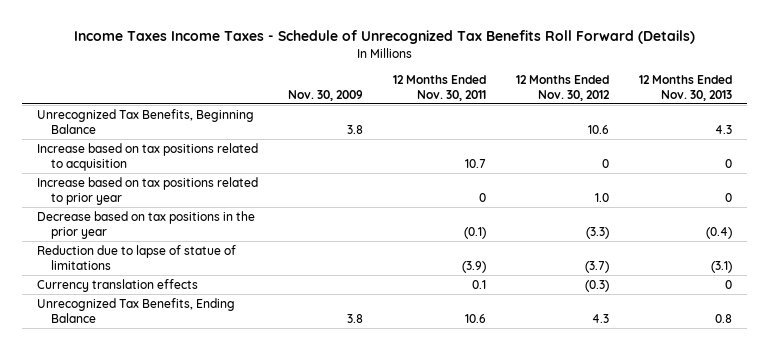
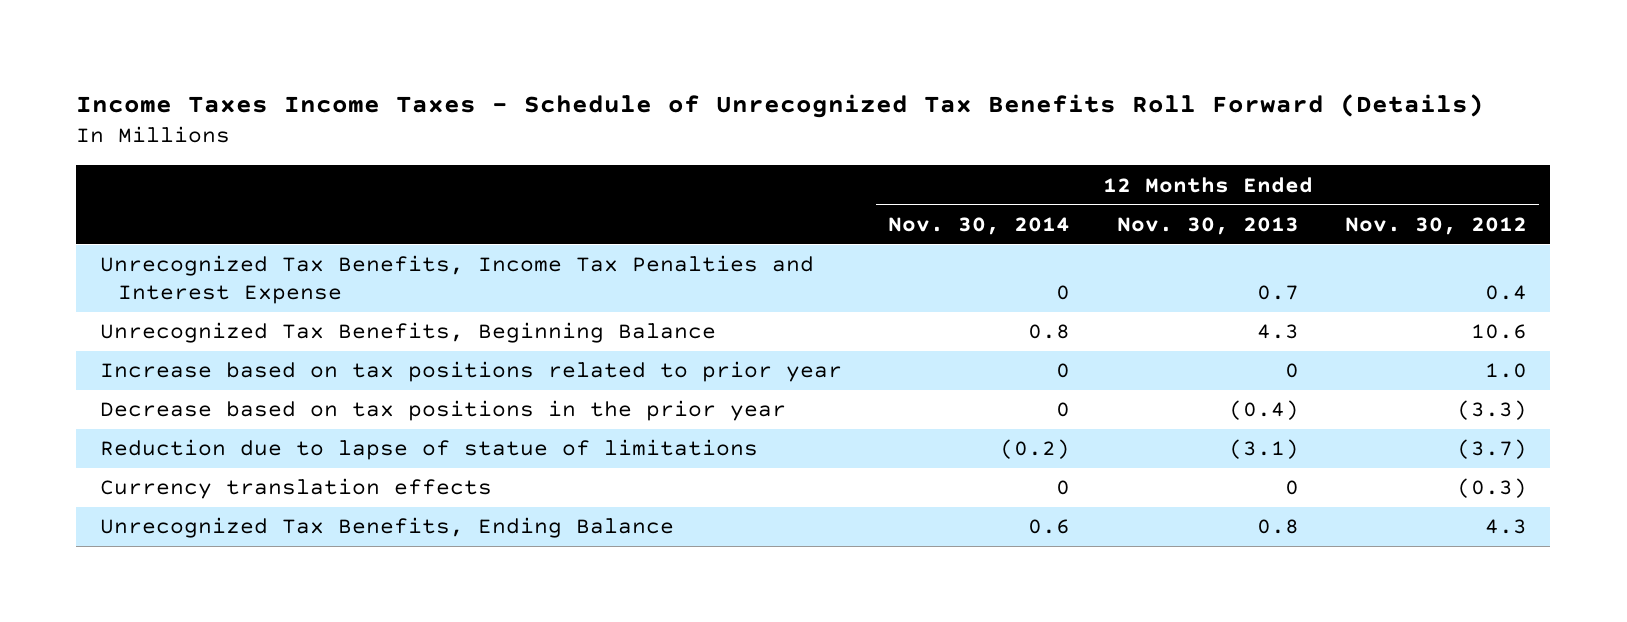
[288,89,364,101] Nov. 30, 2009 -> none
[393,74,487,101] 12 Months Ended Nov. 30, 2011 -> none
none -> [888,216,1071,235] Nov. 30, 2014
none -> [99,255,814,305] Unrecognized Tax Benefits, Income Tax Penalties and Interest Expense
[37,143,259,171] Increase based on tax positions related to acquisition -> none

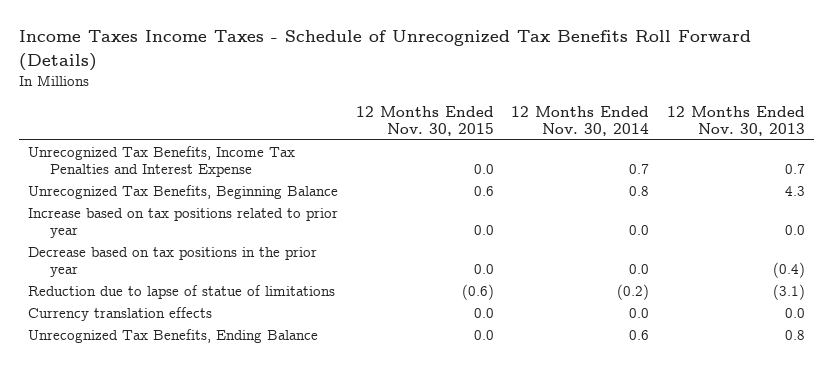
[1345,216,1528,235] Nov. 30, 2012 -> none
none -> [355,105,494,137] 12 Months Ended Nov. 30, 2015
[1056,285,1071,301] 0 -> [629,164,650,175] 0.7
[1056,363,1071,379] 0 -> [629,225,650,236] 0.0
[1284,363,1299,379] 0 -> [784,225,805,236] 0.0
[1056,402,1071,418] 0 -> [629,264,650,275] 0.0
[1056,480,1071,496] 0 -> [629,308,650,319] 0.0
[1284,480,1299,496] 0 -> [784,308,805,319] 0.0

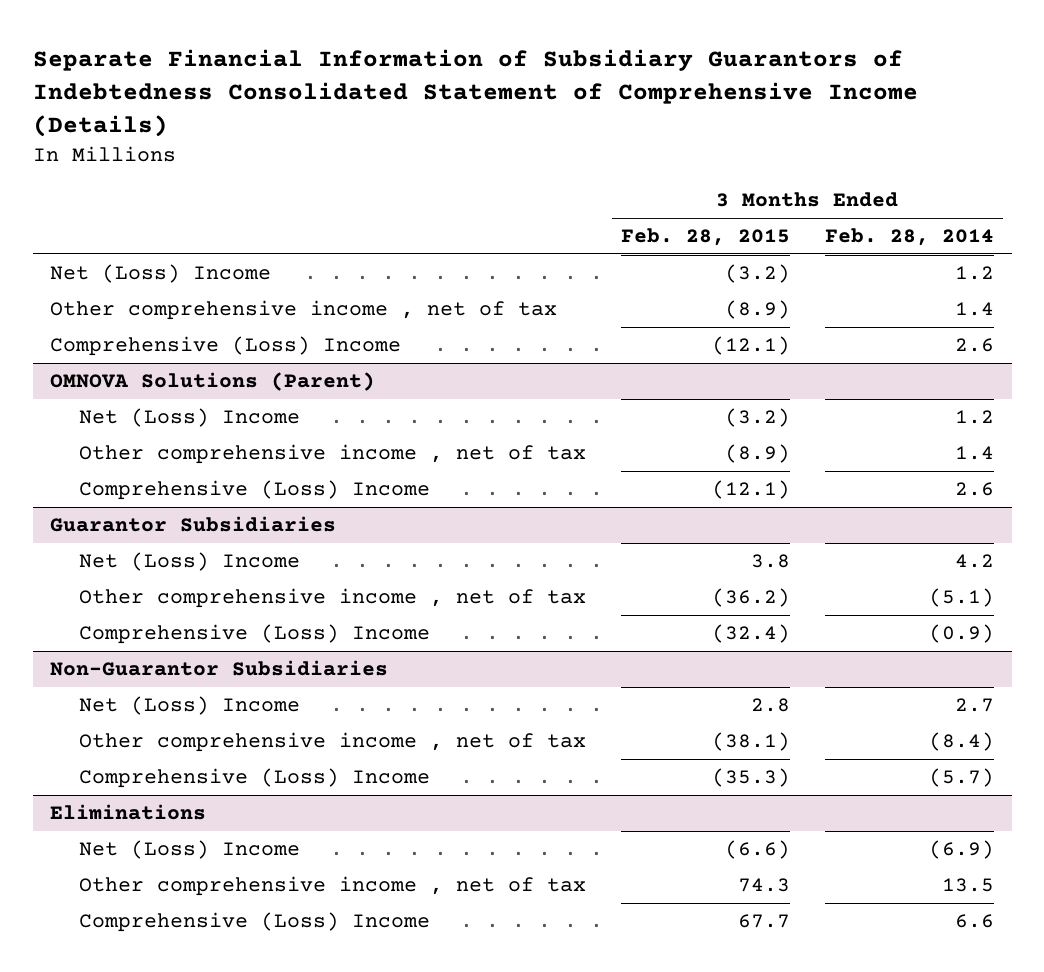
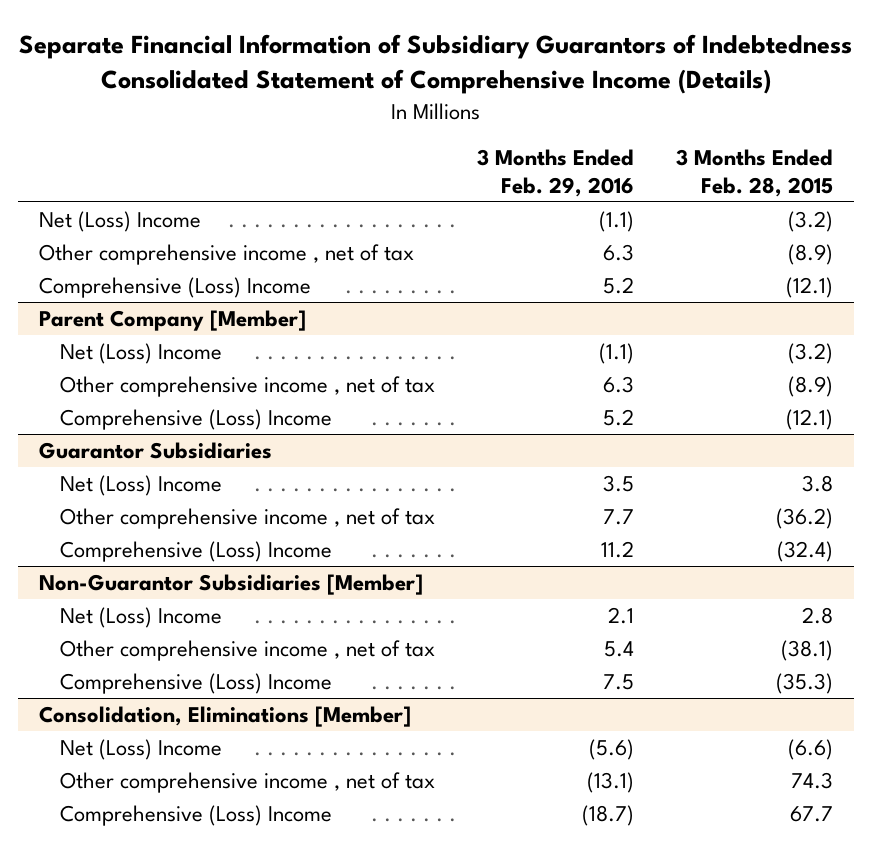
[824,228,994,247] Feb. 28, 2014 -> none
none -> [477,149,635,197] 3 Months Ended Feb. 29, 2016
[50,372,376,392] OMNOVA Solutions (Parent) -> [39,310,307,332] Parent Company [Member]
[50,660,389,677] Non-Guarantor Subsidiaries -> [39,574,424,596] Non-Guarantor Subsidiaries [Member]
[50,804,207,821] Eliminations -> [39,706,412,728] Consolidation, Eliminations [Member]

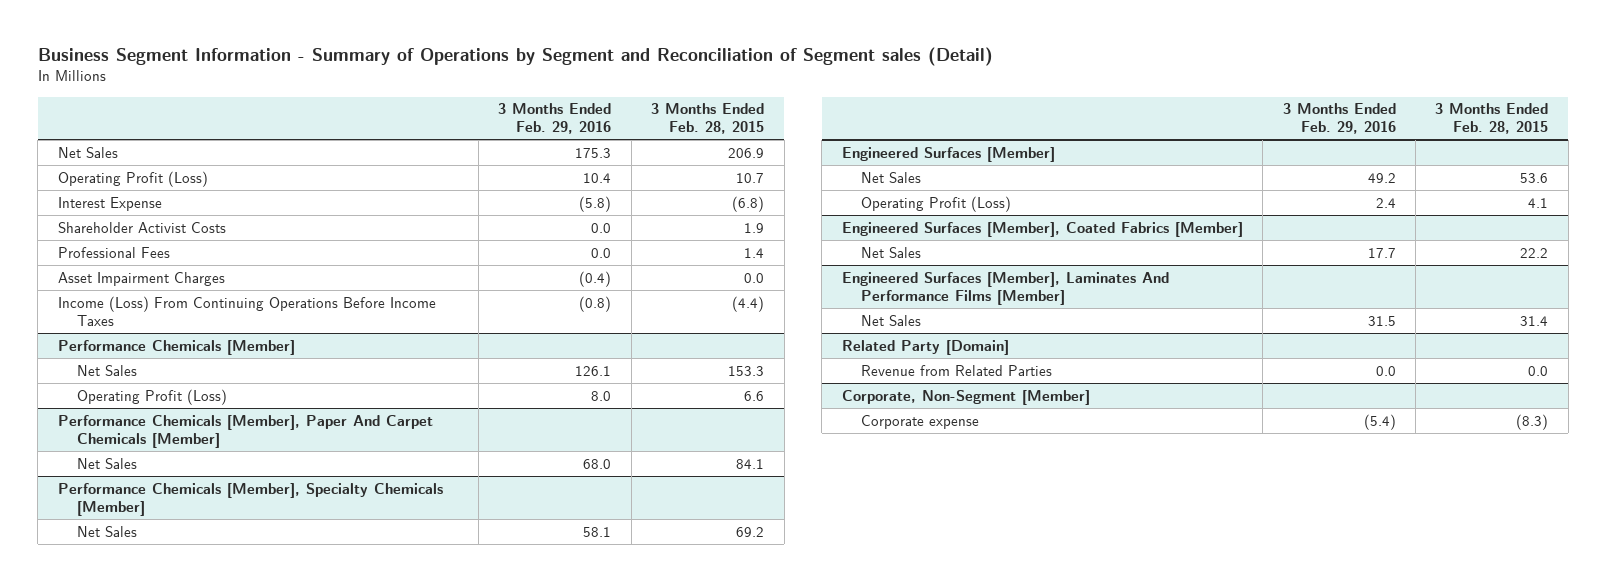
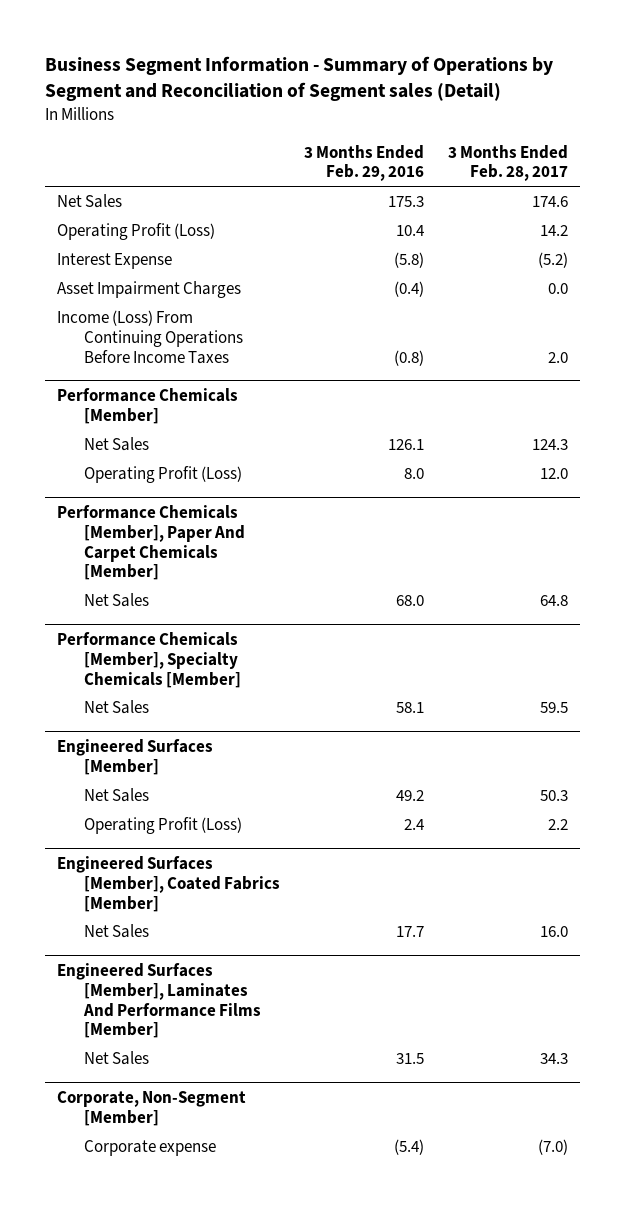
[651,103,765,135] 3 Months Ended Feb. 28, 2015 -> none
none -> [447,144,568,182] 3 Months Ended Feb. 28, 2017
[57,221,226,233] Shareholder Activist Costs -> none
[57,246,170,258] Professional Fees -> none
[841,339,1009,355] Related Party [Domain] -> none
[861,364,1053,376] Revenue from Related Parties -> none

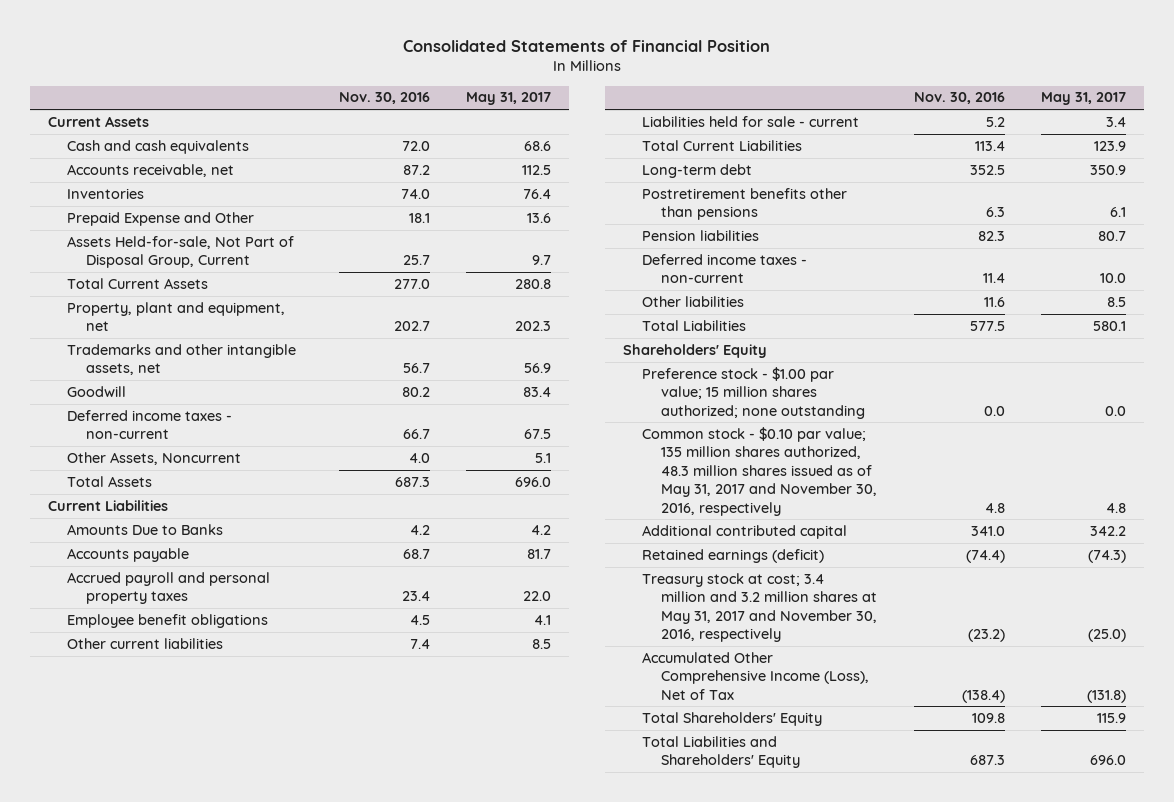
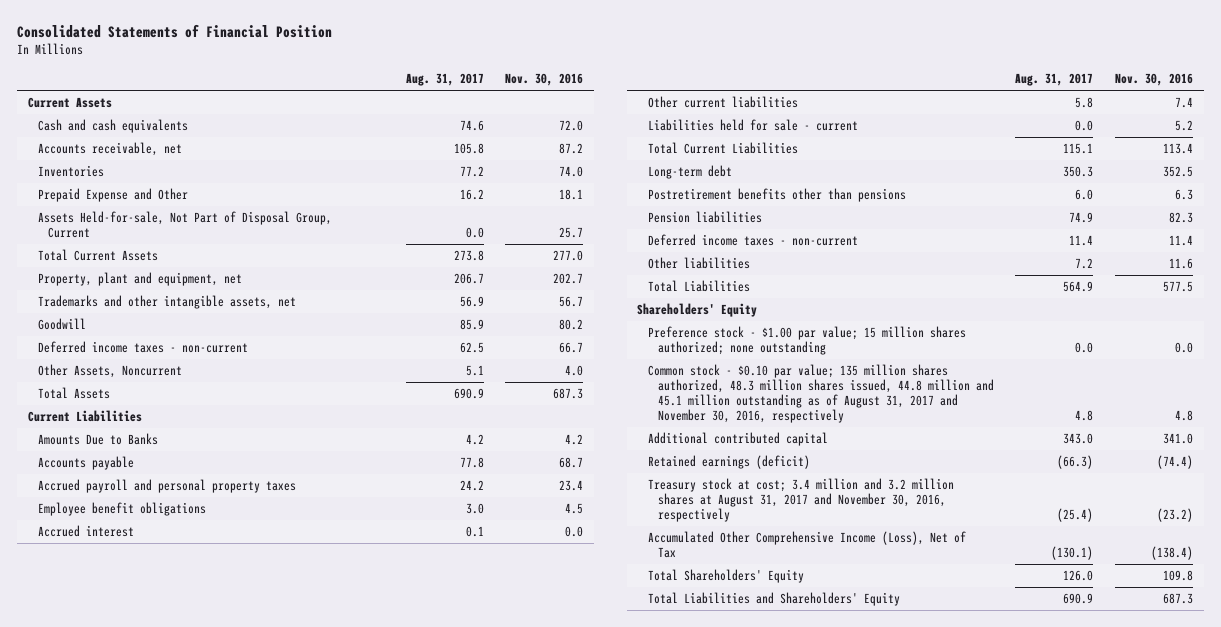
[465,92,551,106] May 31, 2017 -> none
none -> [405,73,484,87] Aug. 31, 2017
none -> [37,524,134,537] Accrued interest
[642,426,878,516] Common stock - $0.10 par value; 135 million shares authorized, 48.3 million shares issued as of May 31, 2017 and November 30, 2016, respectively -> [647,363,994,423] Common stock - $0.10 par value; 135 million shares authorized, 48.3 million shares issued, 44.8 million and 45.1 million outstanding as of August 31, 2017 and November 30, 2016, respectively
[642,572,878,643] Treasury stock at cost; 3.4 million and 3.2 million shares at May 31, 2017 and November 30, 2016, respectively -> [647,477,954,522] Treasury stock at cost; 3.4 million and 3.2 million shares at August 31, 2017 and November 30, 2016, respectively

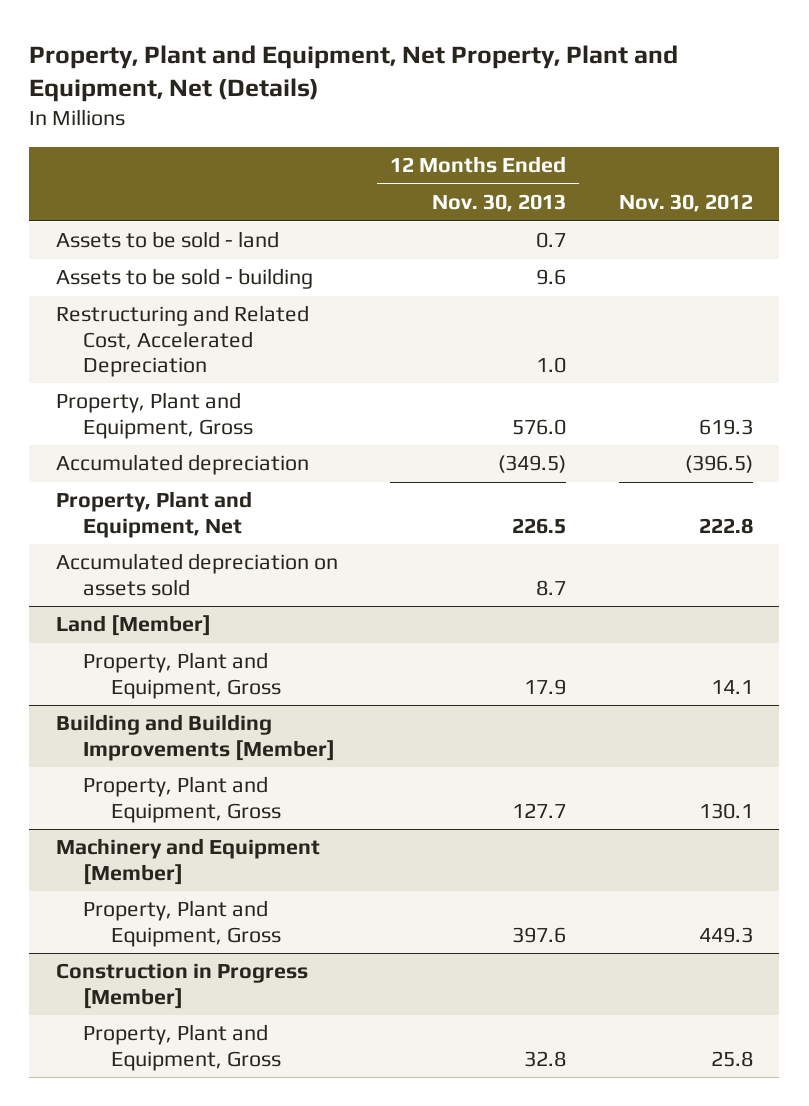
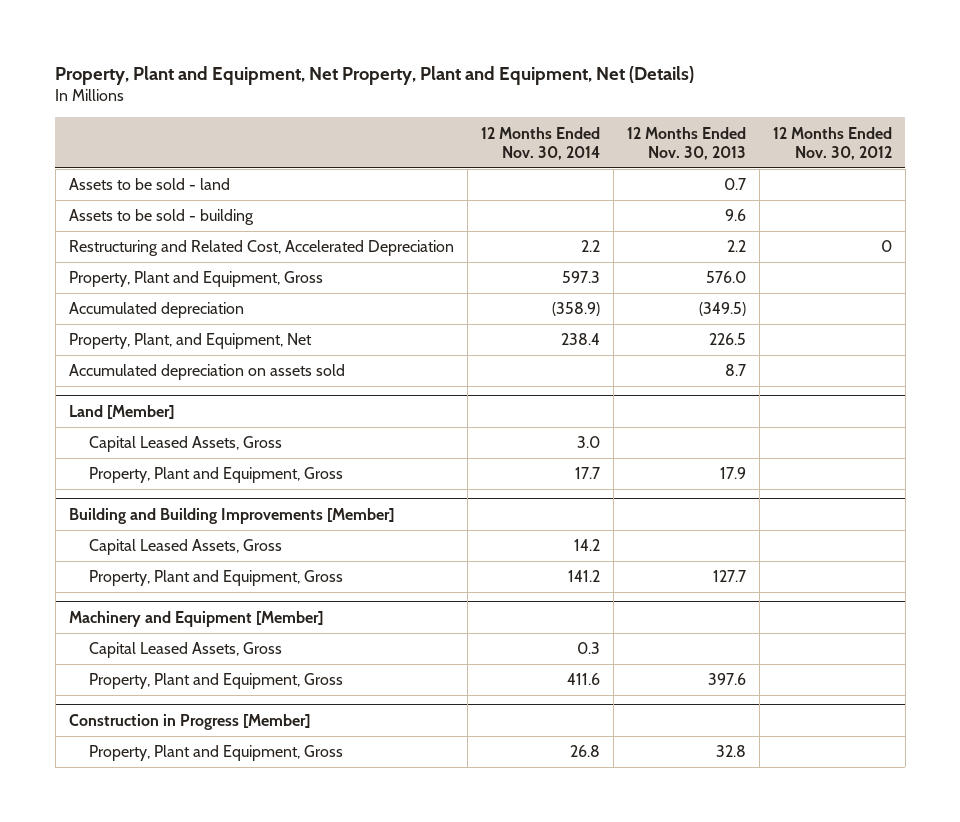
[618,194,753,213] Nov. 30, 2012 -> none
none -> [480,126,600,160] 12 Months Ended Nov. 30, 2014
none -> [772,126,892,160] 12 Months Ended Nov. 30, 2012
[536,356,567,373] 1.0 -> [726,240,746,253] 2.2
[55,491,252,538] Property, Plant and Equipment, Net -> [68,333,312,350] Property, Plant, and Equipment, Net
none -> [89,436,283,453] Capital Leased Assets, Gross
none -> [89,539,283,556] Capital Leased Assets, Gross
none -> [89,642,283,659] Capital Leased Assets, Gross

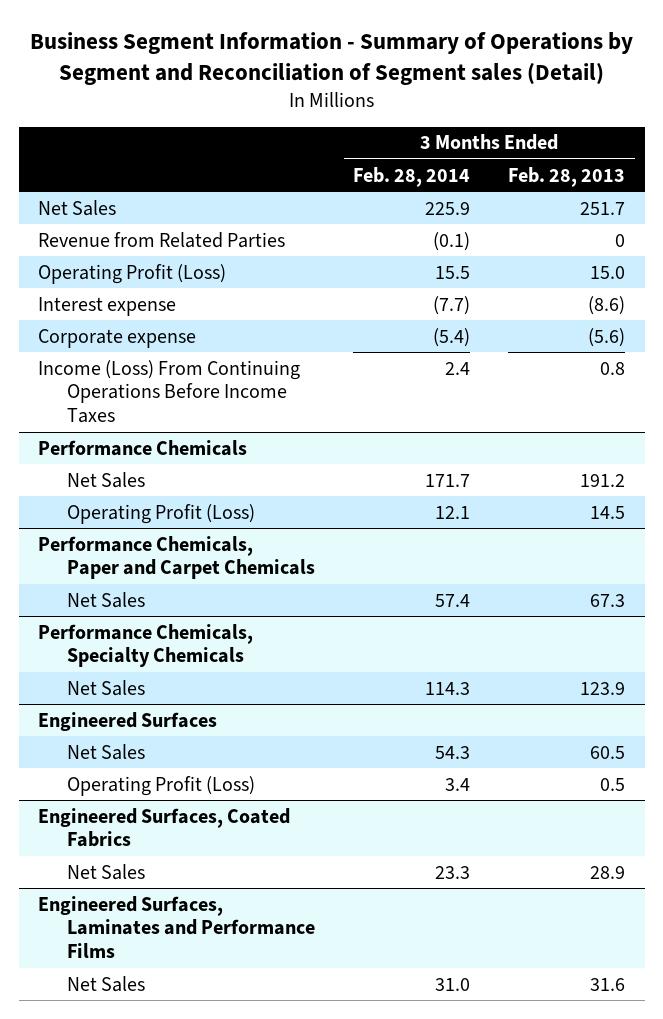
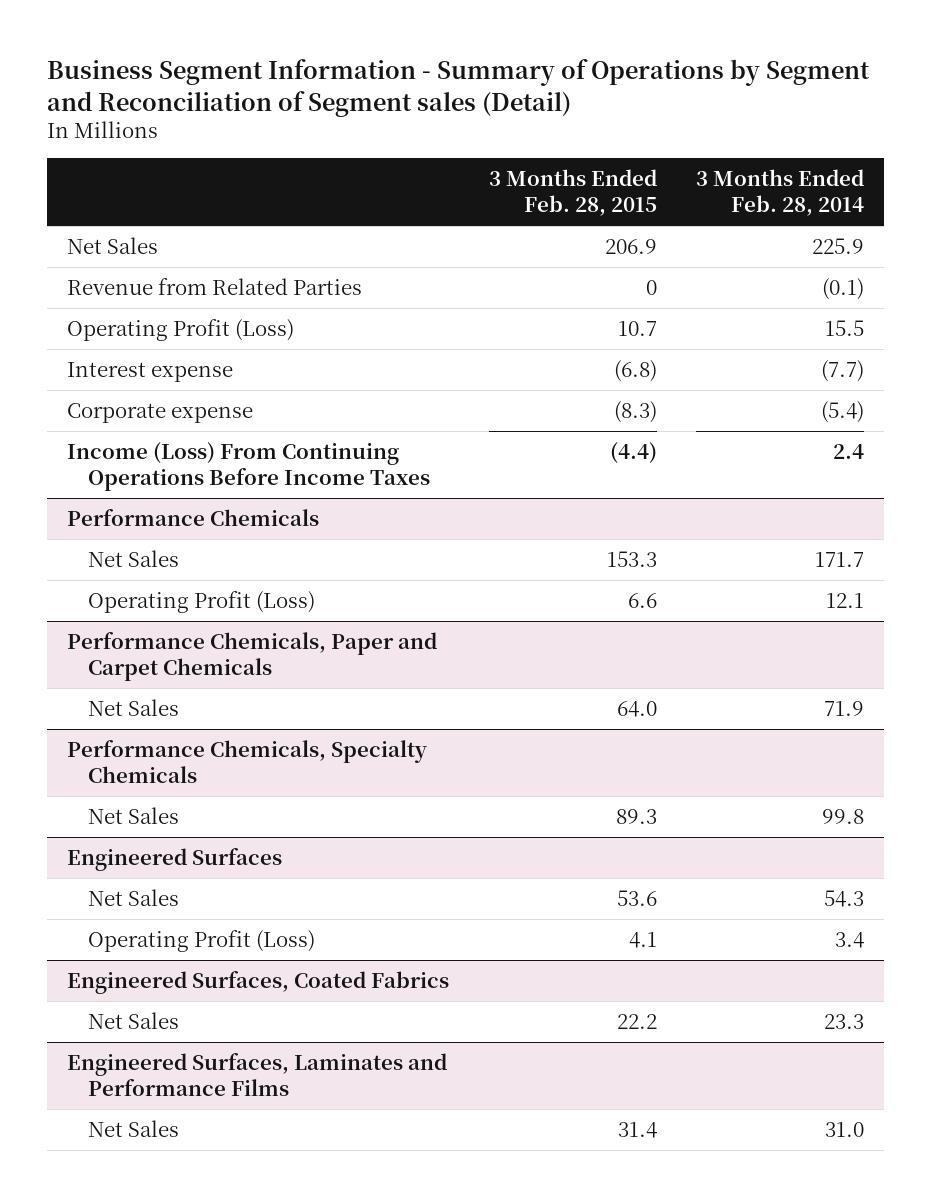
[508,166,626,187] Feb. 28, 2013 -> none
none -> [488,169,657,217] 3 Months Ended Feb. 28, 2015
[435,593,471,607] 57.4 -> [824,700,865,716] 71.9
[425,681,471,695] 114.3 -> [822,808,865,824] 99.8

